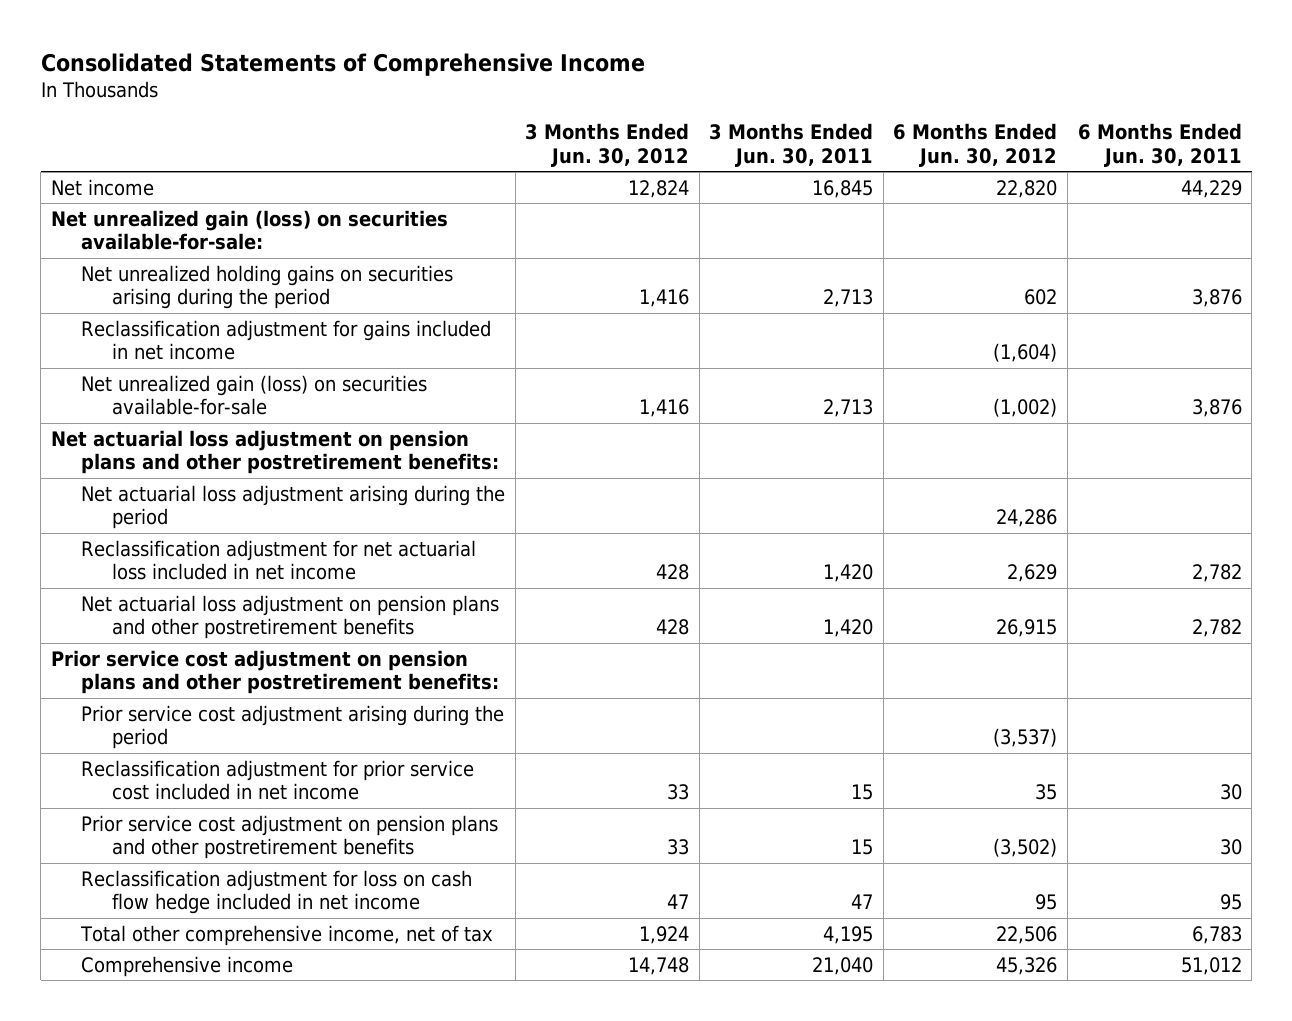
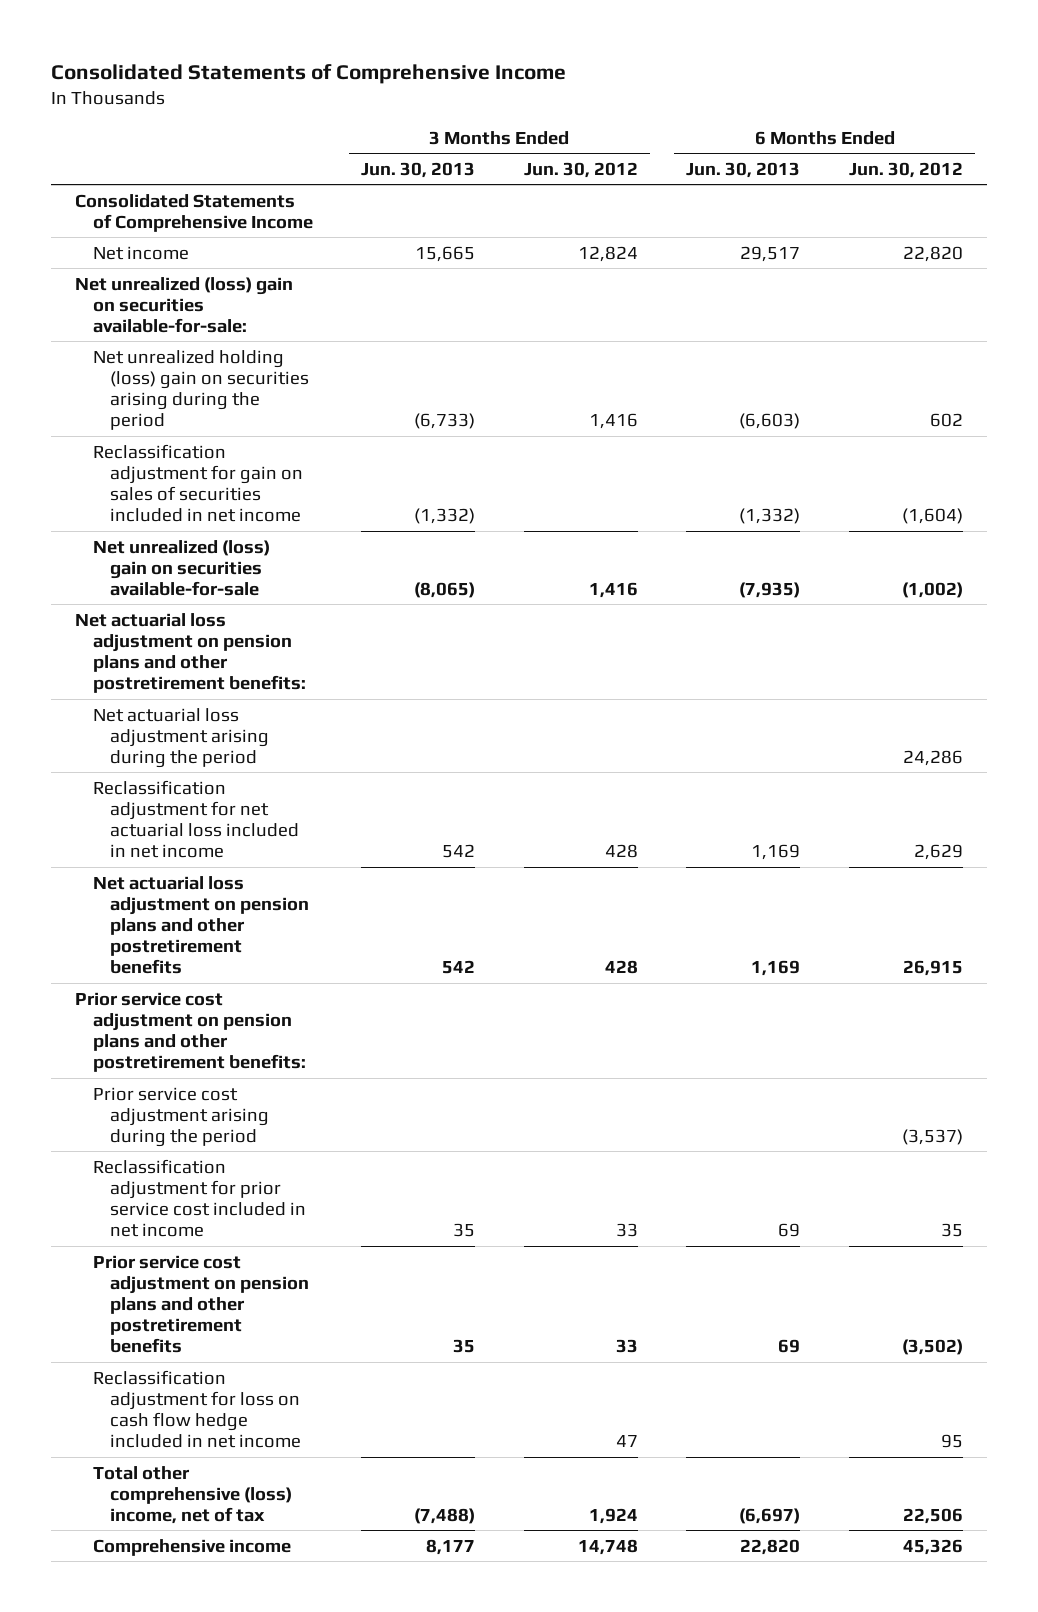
[709,123,874,168] 3 Months Ended Jun. 30, 2011 -> none
[1077,123,1242,168] 6 Months Ended Jun. 30, 2011 -> none
none -> [361,161,476,178] Jun. 30, 2013
none -> [686,161,801,178] Jun. 30, 2013
none -> [74,193,313,232] Consolidated Statements of Comprehensive Income
[50,209,448,251] Net unrealized gain (loss) on securities available-for-sale: -> [74,276,293,333] Net unrealized (loss) gain on securities available-for-sale:
[81,264,454,310] Net unrealized holding gains on securities arising during the period -> [92,349,310,430] Net unrealized holding (loss) gain on securities arising during the period
[81,319,492,361] Reclassification adjustment for gains included in net income -> [92,443,304,522] Reclassification adjustment for gain on sales of securities included in net income
[81,374,428,416] Net unrealized gain (loss) on securities available-for-sale -> [92,539,270,596] Net unrealized (loss) gain on securities available-for-sale
[80,924,494,946] Total other comprehensive income, net of tax -> [92,1465,293,1524] Total other comprehensive (loss) income, net of tax

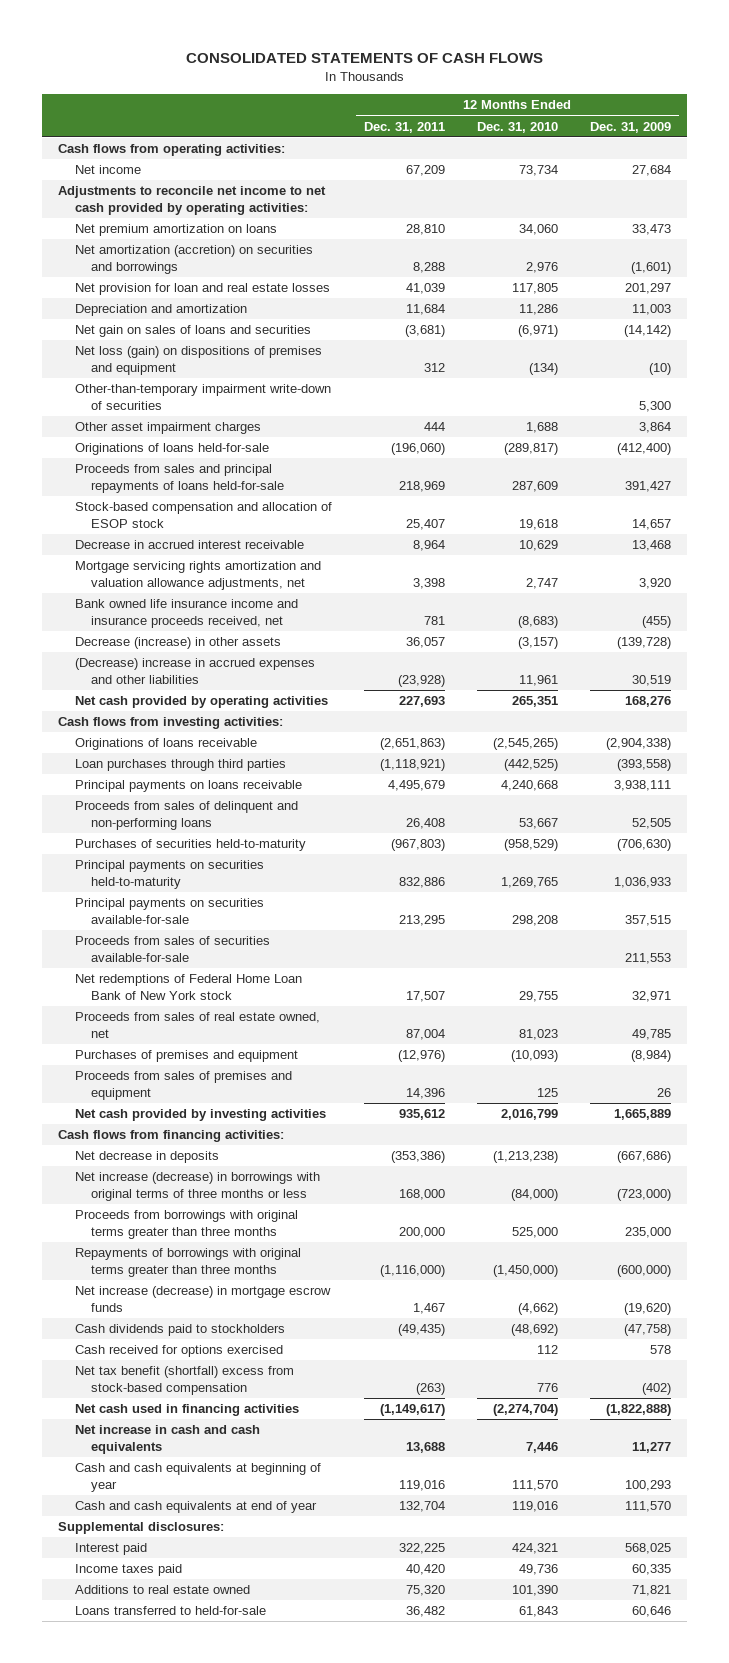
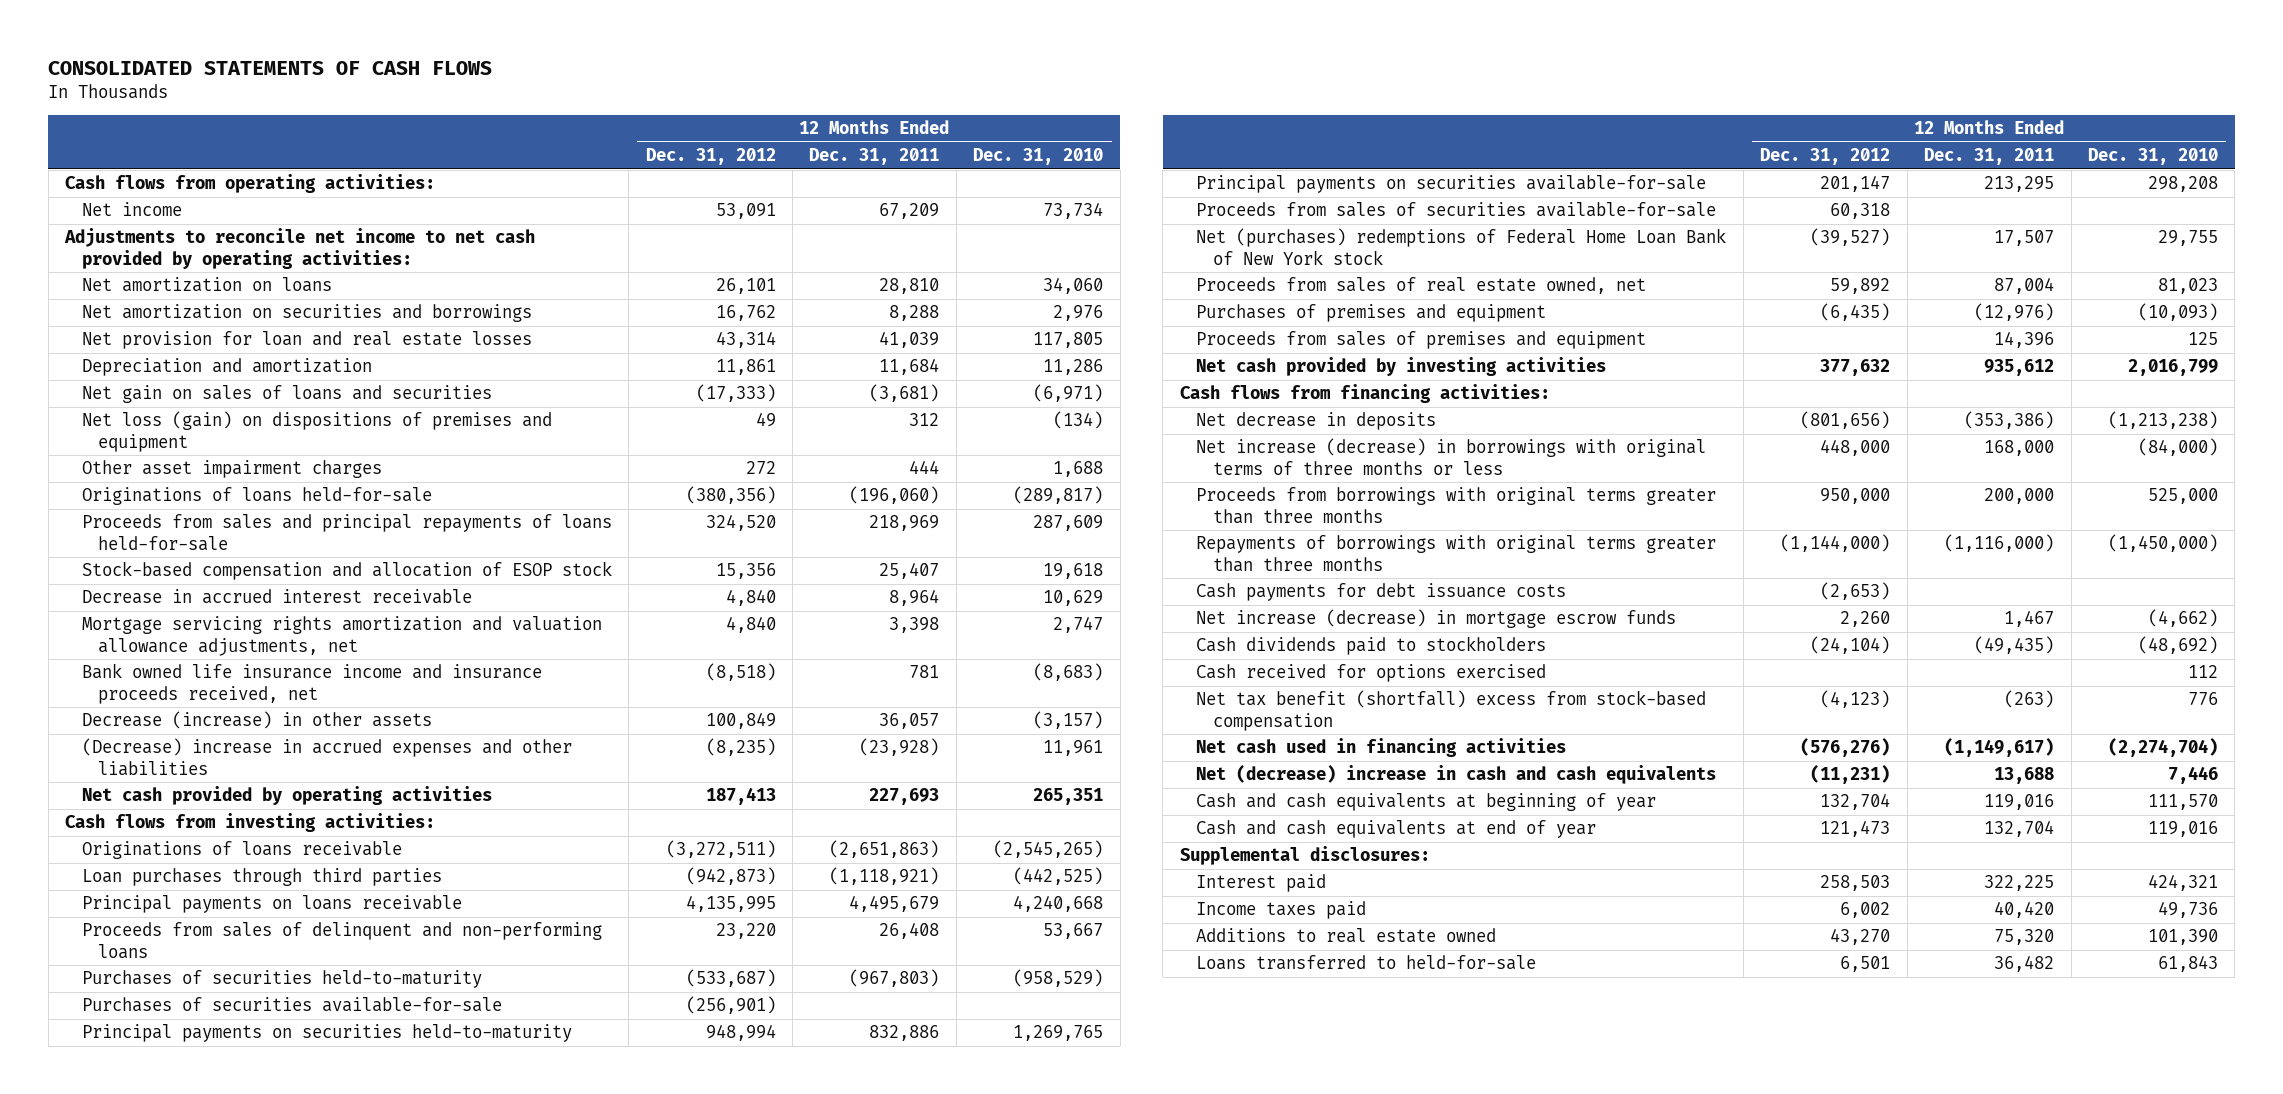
[589,121,671,133] Dec. 31, 2009 -> none
none -> [645,148,776,166] Dec. 31, 2012
[74,224,277,237] Net premium amortization on loans -> [81,277,332,293] Net amortization on loans
[74,245,313,275] Net amortization (accretion) on securities and borrowings -> [81,304,532,323] Net amortization on securities and borrowings
[74,384,331,411] Other-than-temporary impairment write-down of securities -> none
none -> [81,997,502,1013] Purchases of securities available-for-sale
[74,974,302,1001] Net redemptions of Federal Home Loan Bank of New York stock -> [1196,228,1727,265] Net (purchases) redemptions of Federal Home Loan Bank of New York stock
none -> [1196,583,1567,602] Cash payments for debt issuance costs
[74,1425,260,1455] Net increase in cash and cash equivalents -> [1196,765,1717,785] Net (decrease) increase in cash and cash equivalents

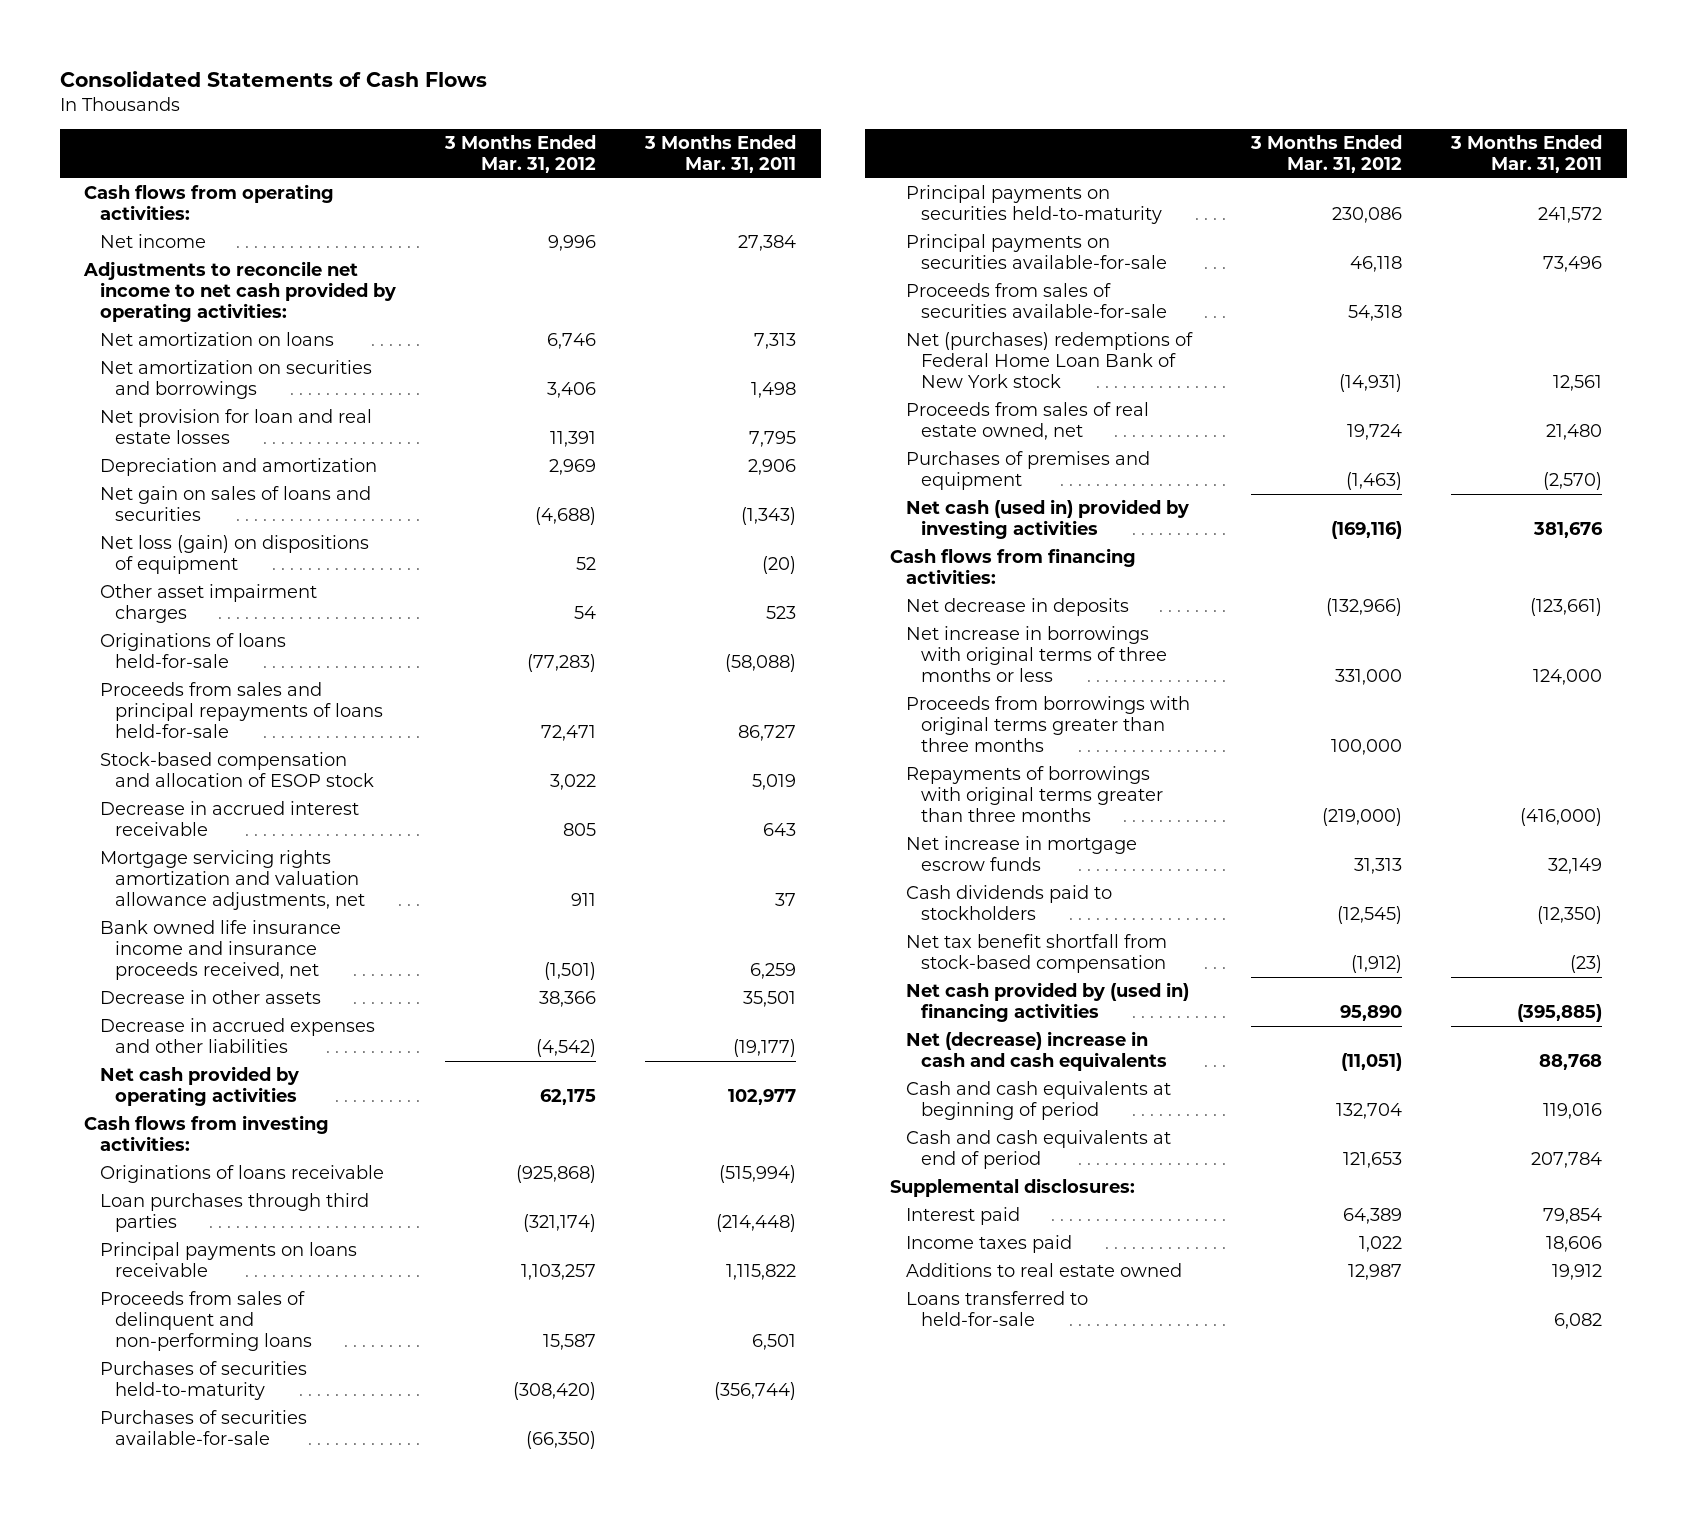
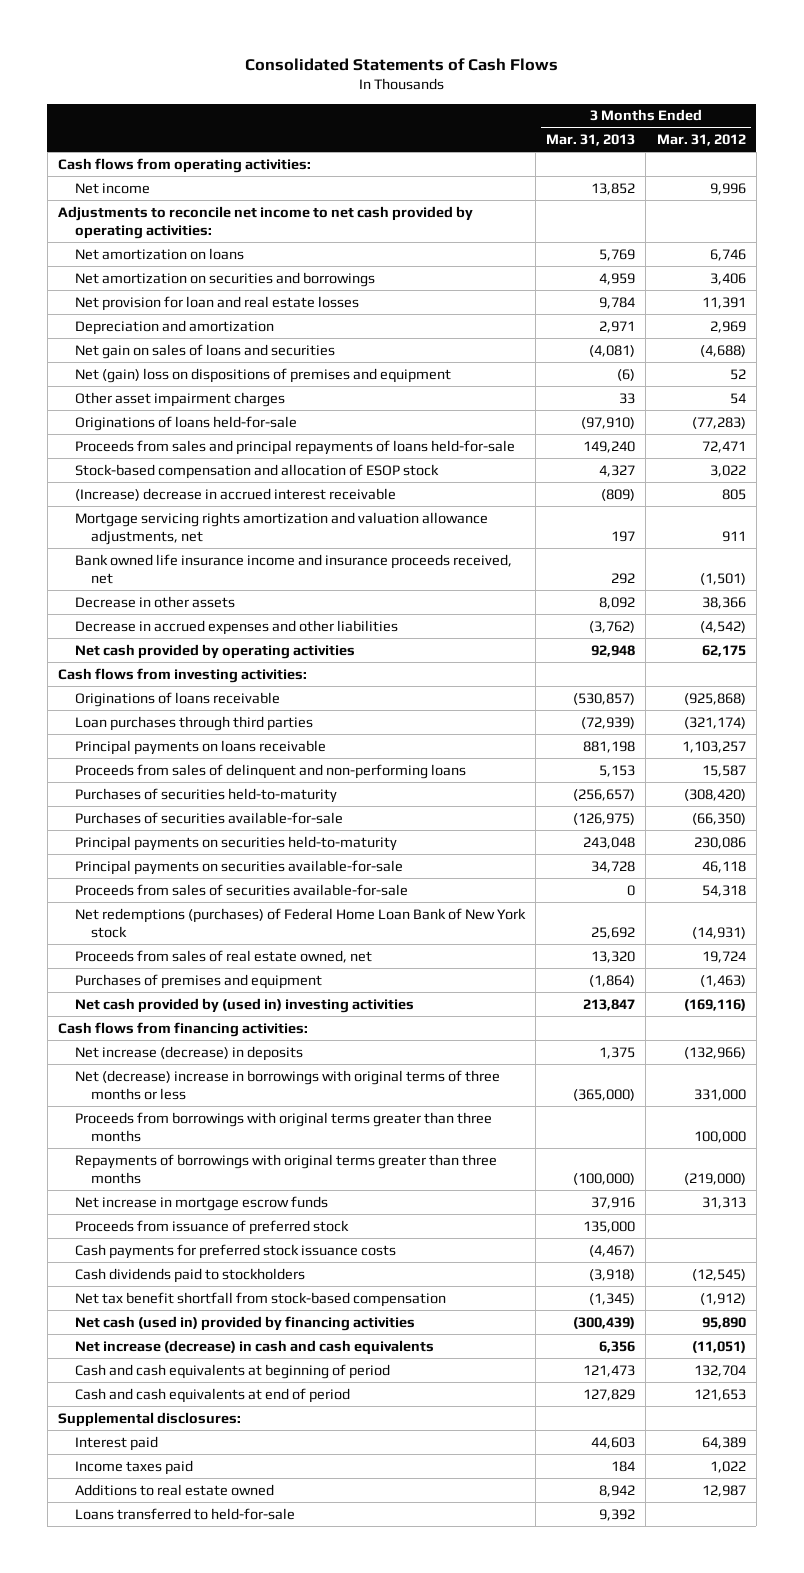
[644,134,797,173] 3 Months Ended Mar. 31, 2011 -> none
none -> [546,134,636,147] Mar. 31, 2013
[99,535,369,575] Net loss (gain) on dispositions of equipment -> [74,367,451,383] Net (gain) loss on dispositions of premises and equipment
[99,801,359,837] Decrease in accrued interest receivable -> [74,487,396,501] (Increase) decrease in accrued interest receivable
[905,332,1193,389] Net (purchases) redemptions of Federal Home Loan Bank of New York stock -> [74,907,526,939] Net redemptions (purchases) of Federal Home Loan Bank of New York stock
[905,499,1189,540] Net cash (used in) provided by investing activities -> [74,997,414,1013] Net cash provided by (used in) investing activities
[905,598,1129,617] Net decrease in deposits -> [74,1045,303,1061] Net increase (decrease) in deposits
[905,626,1167,683] Net increase in borrowings with original terms of three months or less -> [74,1069,500,1101] Net (decrease) increase in borrowings with original terms of three months or less
none -> [74,1219,349,1235] Proceeds from issuance of preferred stock
none -> [74,1243,396,1259] Cash payments for preferred stock issuance costs
[905,982,1189,1023] Net cash provided by (used in) financing activities -> [74,1315,415,1331] Net cash (used in) provided by financing activities
[905,1031,1167,1072] Net (decrease) increase in cash and cash equivalents -> [74,1339,434,1355] Net increase (decrease) in cash and cash equivalents

